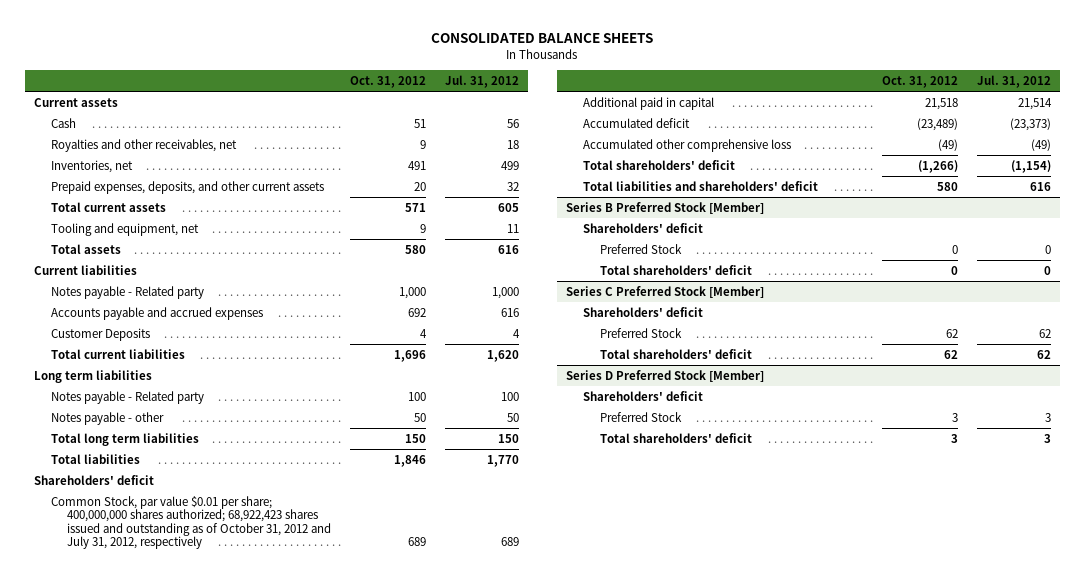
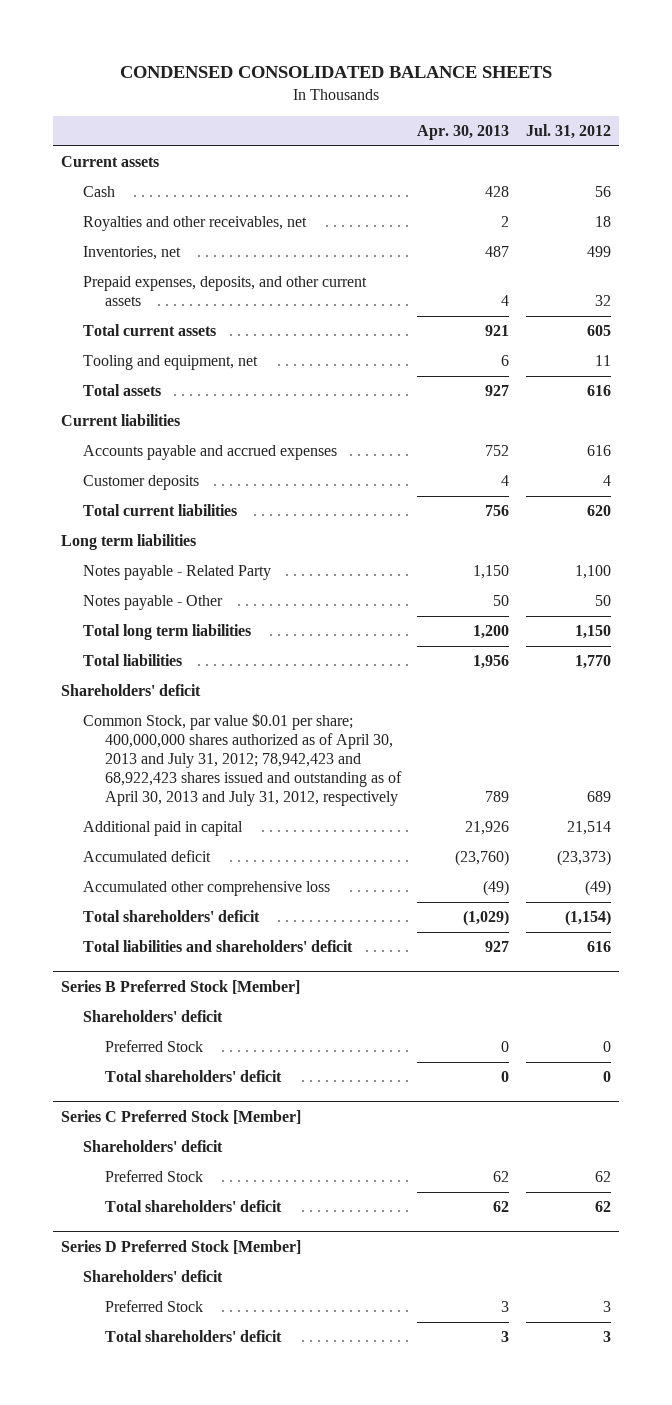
[431,32,654,43] CONSOLIDATED BALANCE SHEETS -> [119,65,552,78] CONDENSED CONSOLIDATED BALANCE SHEETS
[350,75,427,88] Oct. 31, 2012 -> none
none -> [417,125,510,141] Apr. 30, 2013
[50,285,204,299] Notes payable - Related party -> none
[50,327,150,341] Customer Deposits -> [83,475,200,491] Customer deposits
[486,349,519,362] 1,620 -> [586,505,611,517] 620
[50,390,204,404] Notes payable - Related party -> [83,565,272,581] Notes payable - Related Party
[500,391,519,401] 100 -> [574,565,611,580] 1,100
[50,411,164,425] Notes payable - other -> [83,595,224,611] Notes payable - Other
[497,433,519,443] 150 -> [574,625,611,640] 1,150
[50,495,332,550] Common Stock, par value $0.01 per share; 400,000,000 shares authorized; 68,922,423 shares issued and outstanding as of October 31, 2012 and July 31, 2012, respectively -> [83,713,403,807] Common Stock, par value $0.01 per share; 400,000,000 shares authorized as of April 30, 2013 and July 31, 2012; 78,942,423 and 68,922,423 shares issued and outstanding as of April 30, 2013 and July 31, 2012, respectively

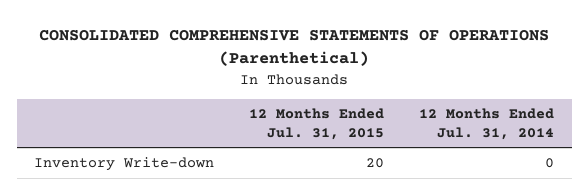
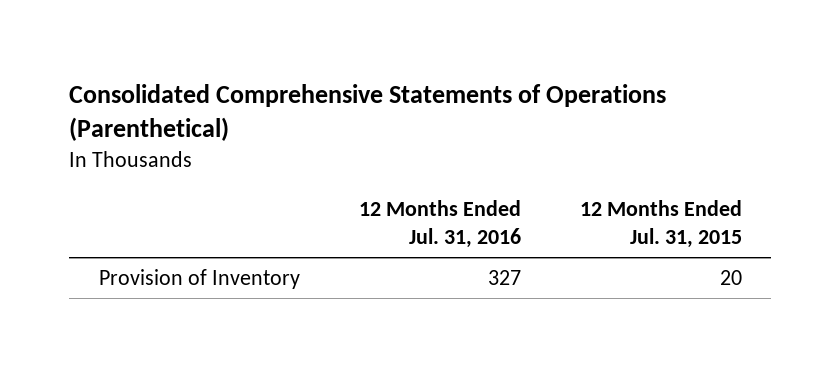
[39,29,550,67] CONSOLIDATED COMPREHENSIVE STATEMENTS OF OPERATIONS (Parenthetical) -> [68,84,666,142] Consolidated Comprehensive Statements of Operations (Parenthetical)
[419,107,555,140] 12 Months Ended Jul. 31, 2014 -> none
none -> [358,200,521,249] 12 Months Ended Jul. 31, 2016
[34,157,215,172] Inventory Write-down -> [98,269,300,290] Provision of Inventory

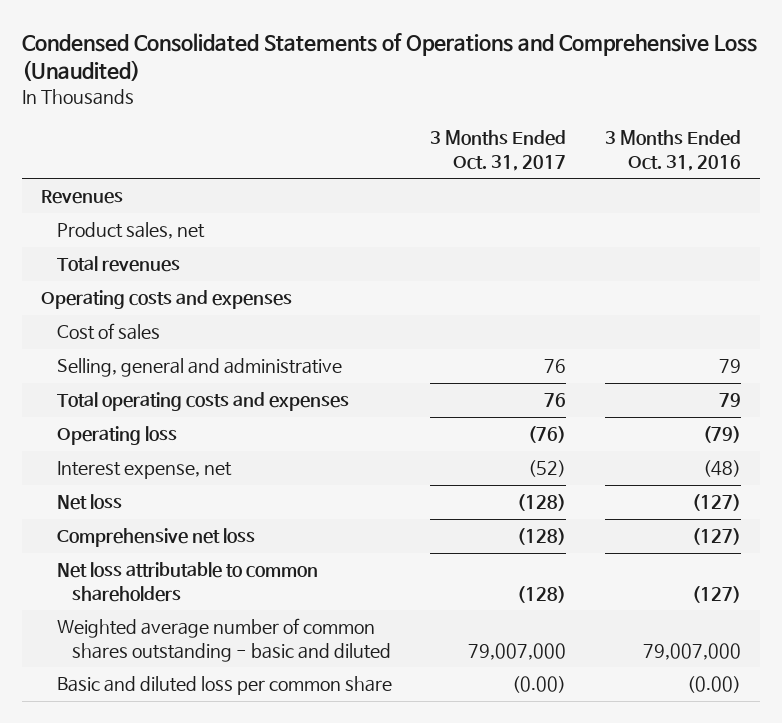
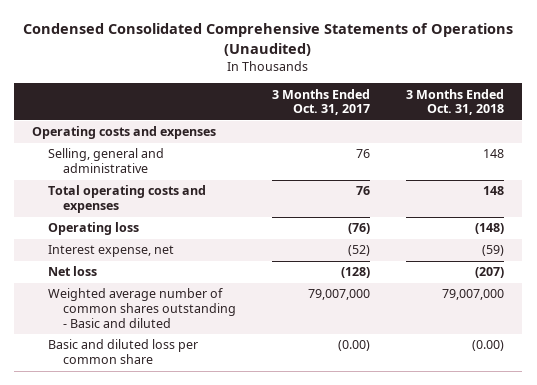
[21,33,757,82] Condensed Consolidated Statements of Operations and Comprehensive Loss (Unaudited) -> [23,22,514,56] Condensed Consolidated Comprehensive Statements of Operations (Unaudited)
[604,130,741,171] 3 Months Ended Oct. 31, 2016 -> none
none -> [406,88,505,116] 3 Months Ended Oct. 31, 2018
[41,190,124,205] Revenues -> none
[56,222,205,240] Product sales, net -> none
[56,256,180,273] Total revenues -> none
[56,323,160,341] Cost of sales -> none
[56,528,255,548] Comprehensive net loss -> none
[56,562,318,602] Net loss attributable to common shareholders -> none
[56,618,392,662] Weighted average number of common shares outstanding - basic and diluted -> [47,288,237,329] Weighted average number of common shares outstanding - Basic and diluted

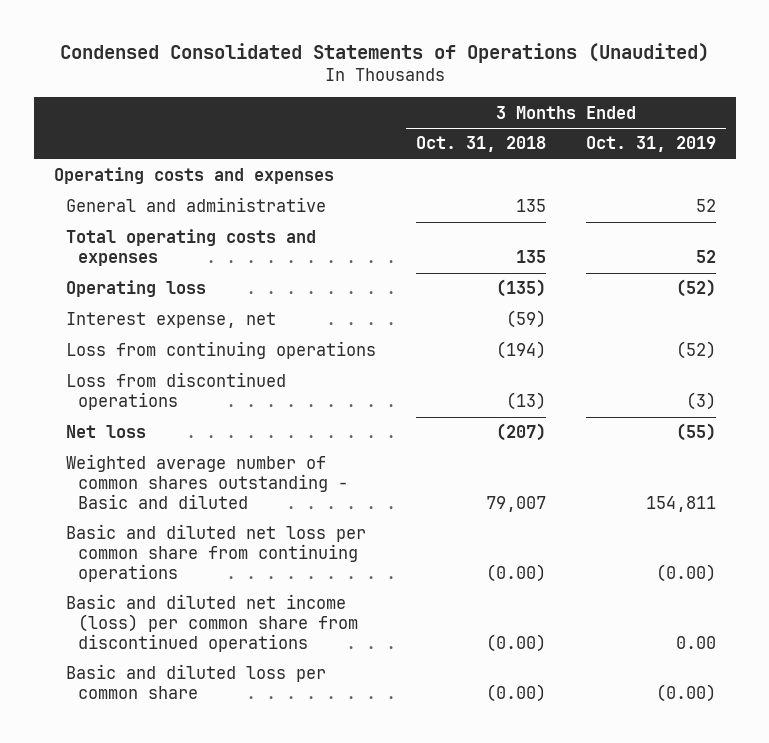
[23,22,514,56] Condensed Consolidated Comprehensive Statements of Operations (Unaudited) -> [59,42,709,63] Condensed Consolidated Statements of Operations (Unaudited)
[272,88,371,116] 3 Months Ended Oct. 31, 2017 -> none
none -> [585,136,716,153] Oct. 31, 2019
[47,148,164,174] Selling, general and administrative -> [65,197,326,213] General and administrative
[483,149,505,159] 148 -> [515,199,546,213] 135
[483,186,505,196] 148 -> [515,250,546,264] 135
[475,223,505,235] (148) -> [495,279,546,298] (135)
none -> [65,341,376,360] Loss from continuing operations
none -> [65,372,286,411] Loss from discontinued operations
[442,289,505,301] 79,007,000 -> [485,495,546,512] 79,007
none -> [65,524,366,582] Basic and diluted net loss per common share from continuing operations
none -> [65,594,359,652] Basic and diluted net income (loss) per common share from discontinued operations

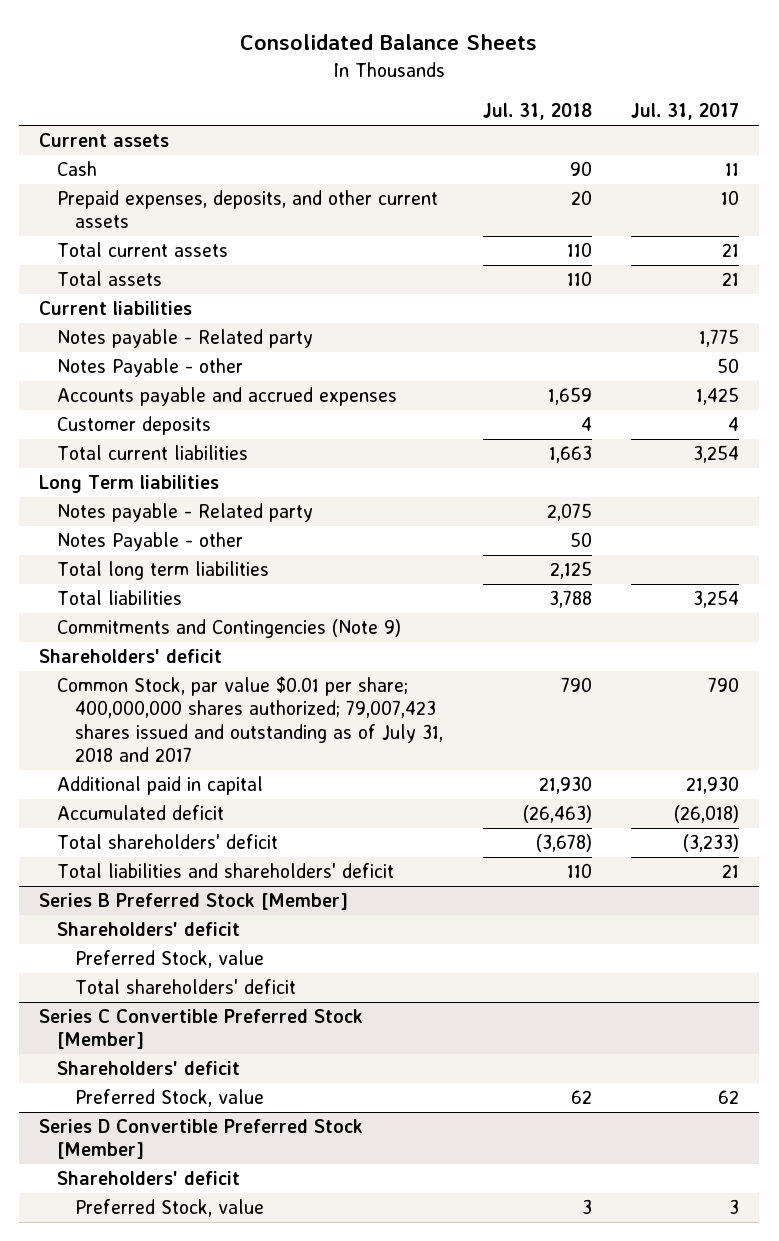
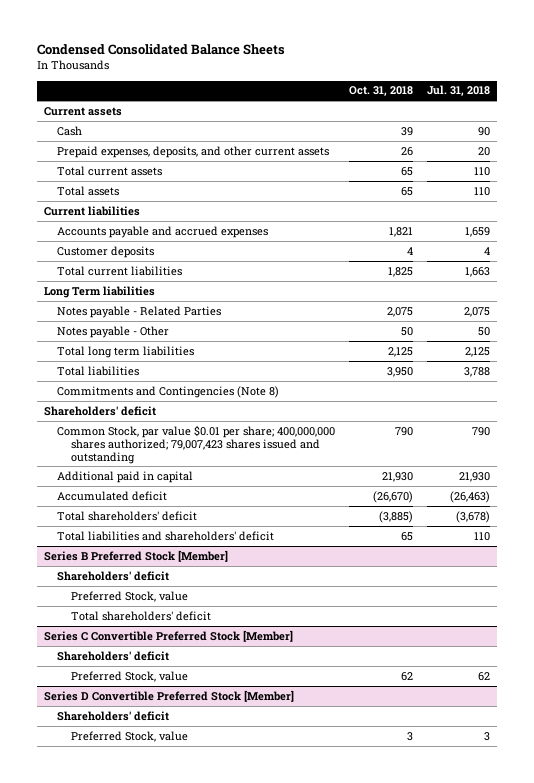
[240,34,538,51] Consolidated Balance Sheets -> [37,44,286,56] Condensed Consolidated Balance Sheets
[631,103,740,121] Jul. 31, 2017 -> none
none -> [349,86,414,97] Oct. 31, 2018
[57,329,314,349] Notes payable - Related party -> none
[57,358,244,378] Notes Payable - other -> none
[57,503,314,523] Notes payable - Related party -> [57,305,222,318] Notes payable - Related Parties
[57,532,244,552] Notes Payable - other -> [57,325,170,338] Notes payable - Other
[57,619,402,639] Commitments and Contingencies (Note 9) -> [57,385,280,398] Commitments and Contingencies (Note 8)
[57,676,444,762] Common Stock, par value $0.01 per share; 400,000,000 shares authorized; 79,007,423 shares issued and outstanding as of July 31, 2018 and 2017 -> [57,424,336,464] Common Stock, par value $0.01 per share; 400,000,000 shares authorized; 79,007,423 shares issued and outstanding

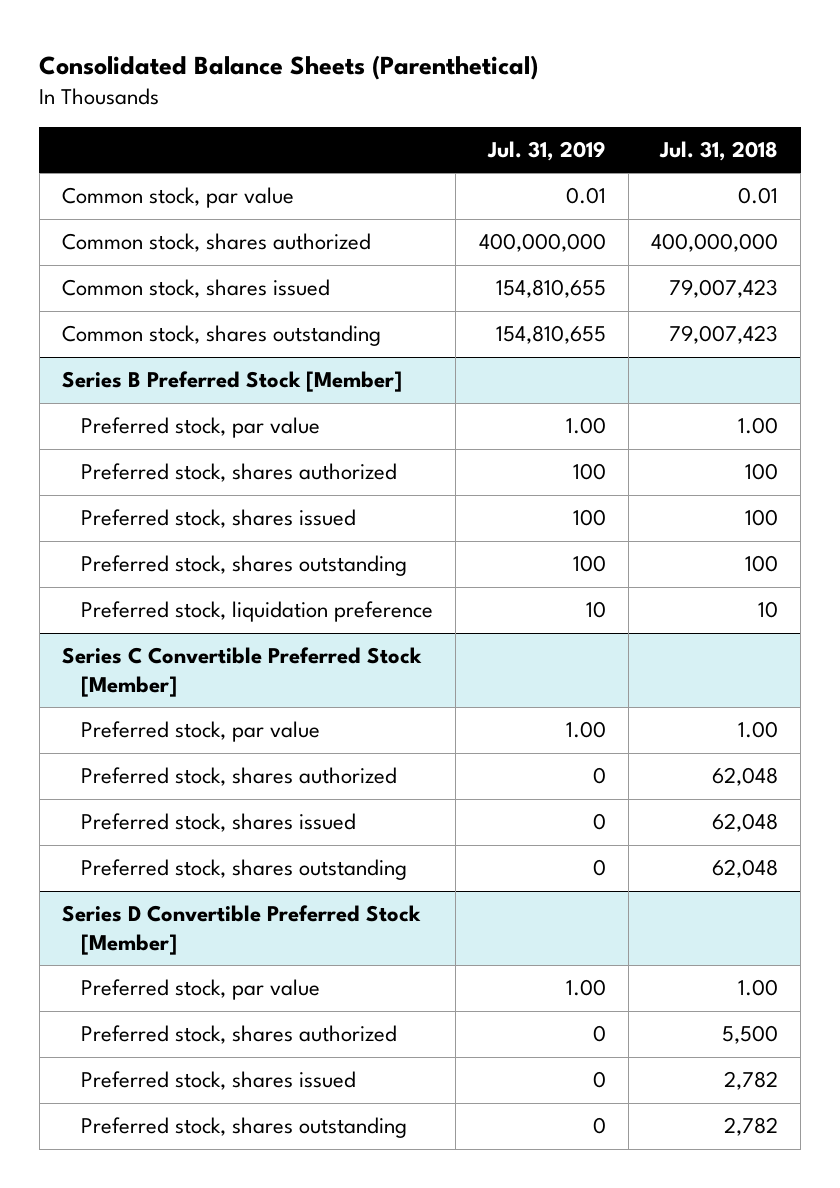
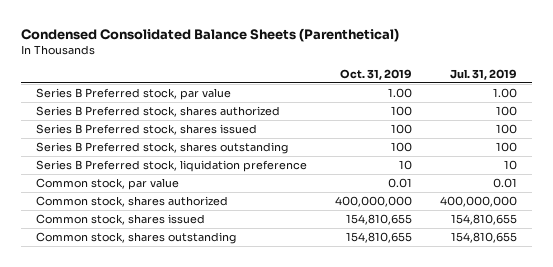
[39,55,539,81] Consolidated Balance Sheets (Parenthetical) -> [21,27,400,42] Condensed Consolidated Balance Sheets (Parenthetical)
[659,141,779,162] Jul. 31, 2018 -> none
none -> [340,69,413,81] Oct. 31, 2019
none -> [35,87,231,100] Series B Preferred stock, par value
none -> [35,105,280,117] Series B Preferred stock, shares authorized
none -> [35,123,257,135] Series B Preferred stock, shares issued
none -> [35,141,288,154] Series B Preferred stock, shares outstanding
none -> [35,159,307,172] Series B Preferred stock, liquidation preference
[61,371,402,393] Series B Preferred Stock [Member] -> none
[81,417,321,439] Preferred stock, par value -> none
[81,463,398,483] Preferred stock, shares authorized -> none
[81,509,357,529] Preferred stock, shares issued -> none
[81,555,408,577] Preferred stock, shares outstanding -> none
[81,601,434,623] Preferred stock, liquidation preference -> none
[61,647,422,698] Series C Convertible Preferred Stock [Member] -> none
[81,721,321,743] Preferred stock, par value -> none
[81,767,398,787] Preferred stock, shares authorized -> none
[81,813,357,833] Preferred stock, shares issued -> none
[81,859,408,881] Preferred stock, shares outstanding -> none
[61,905,421,956] Series D Convertible Preferred Stock [Member] -> none
[81,979,321,1001] Preferred stock, par value -> none
[81,1025,398,1045] Preferred stock, shares authorized -> none
[81,1071,357,1091] Preferred stock, shares issued -> none
[81,1117,408,1139] Preferred stock, shares outstanding -> none

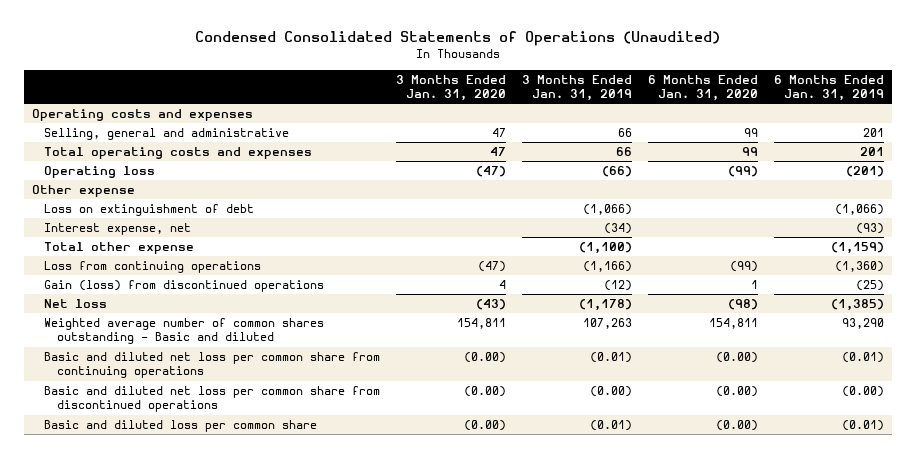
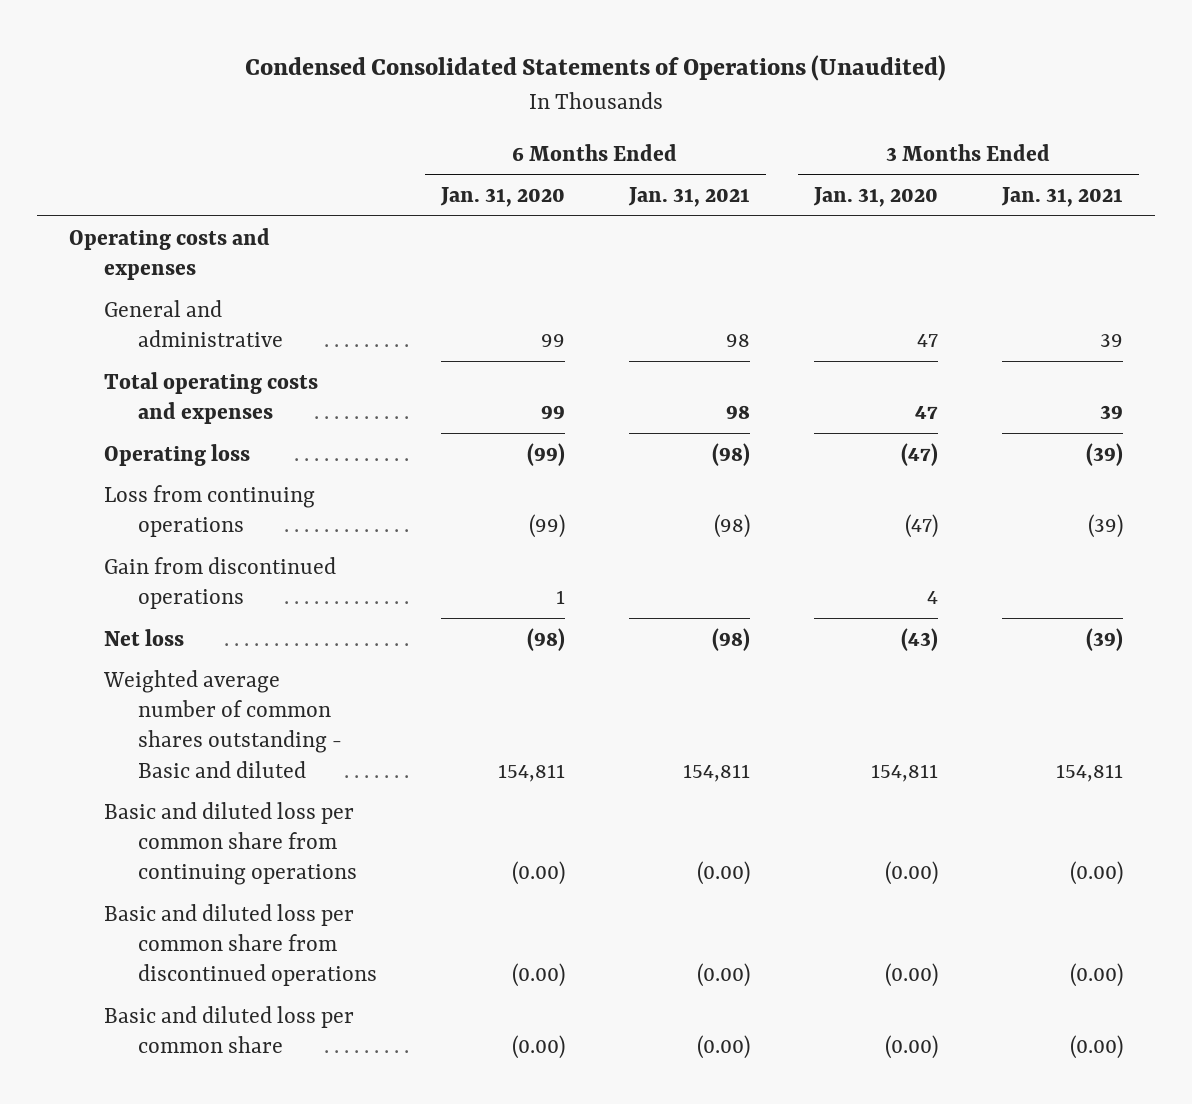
[521,75,632,102] 3 Months Ended Jan. 31, 2019 -> none
[773,75,884,102] 6 Months Ended Jan. 31, 2019 -> none
none -> [627,187,750,208] Jan. 31, 2021
none -> [1000,187,1123,208] Jan. 31, 2021
[44,128,290,141] Selling, general and administrative -> [103,299,283,347] General and administrative
[31,185,135,198] Other expense -> none
[44,204,255,217] Loss on extinguishment of debt -> none
[44,223,192,236] Interest expense, net -> none
[44,242,195,255] Total other expense -> none
[44,280,325,293] Gain (loss) from discontinued operations -> [103,556,336,609] Gain from discontinued operations
[44,352,381,379] Basic and diluted net loss per common share from continuing operations -> [103,801,357,886] Basic and diluted loss per common share from continuing operations
[44,386,381,413] Basic and diluted net loss per common share from discontinued operations -> [103,903,377,987] Basic and diluted loss per common share from discontinued operations

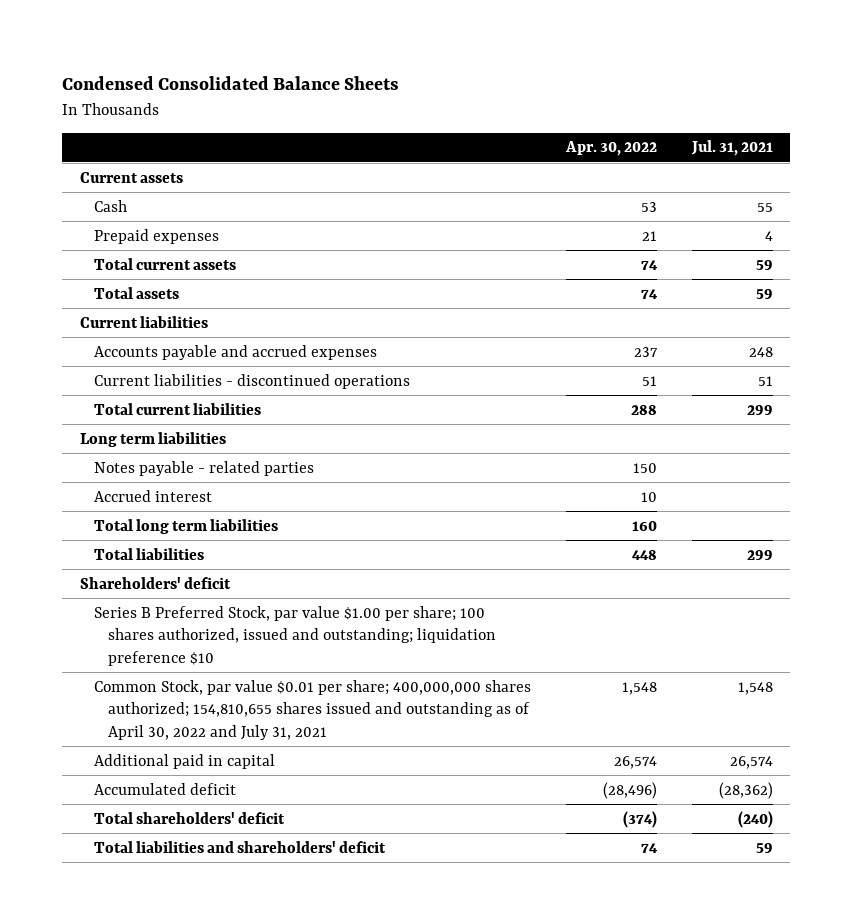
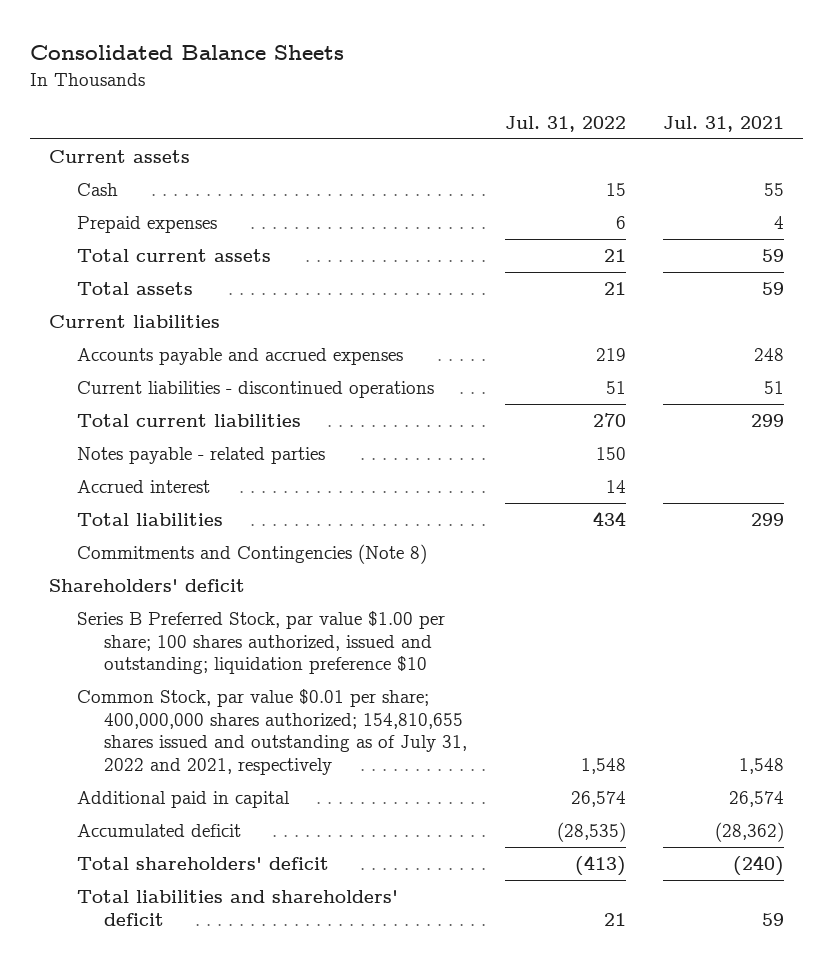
[62,76,400,91] Condensed Consolidated Balance Sheets -> [30,45,345,61] Consolidated Balance Sheets
[564,141,657,157] Apr. 30, 2022 -> none
none -> [504,115,626,132] Jul. 31, 2022
[79,431,226,447] Long term liabilities -> none
[93,518,278,534] Total long term liabilities -> none
none -> [76,544,427,565] Commitments and Contingencies (Note 8)
[93,679,531,740] Common Stock, par value $0.01 per share; 400,000,000 shares authorized; 154,810,655 shares issued and outstanding as of April 30, 2022 and July 31, 2021 -> [76,689,467,775] Common Stock, par value $0.01 per share; 400,000,000 shares authorized; 154,810,655 shares issued and outstanding as of July 31, 2022 and 2021, respectively

